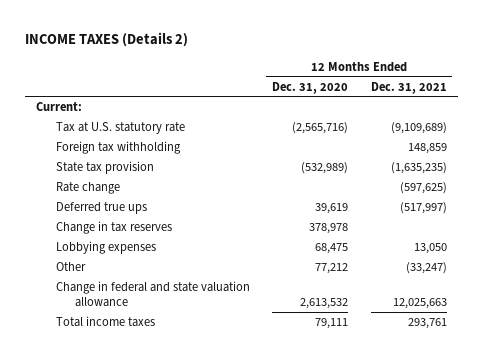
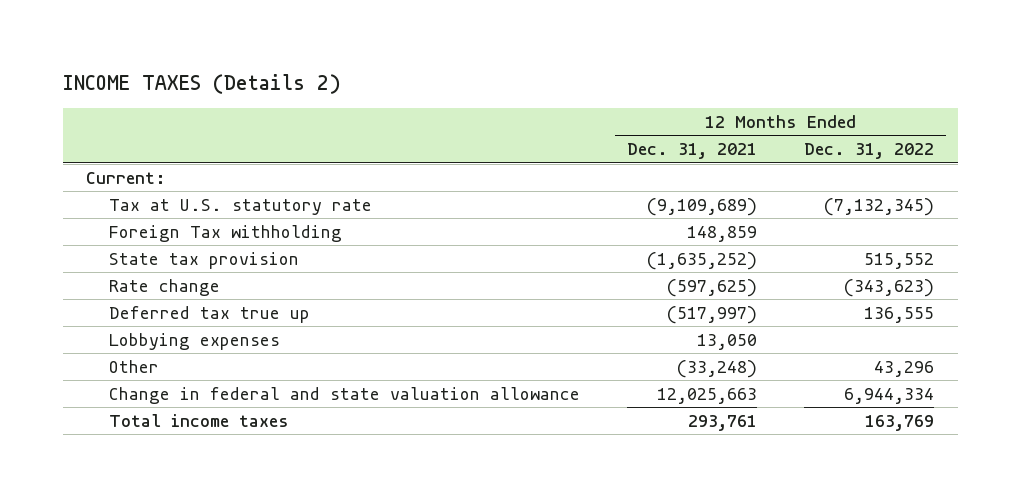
[272,81,349,94] Dec. 31, 2020 -> none
none -> [804,143,935,160] Dec. 31, 2022
[55,140,181,154] Foreign tax withholding -> [109,224,343,242] Foreign Tax withholding
[390,161,447,174] (1,635,235) -> [647,251,758,270] (1,635,252)
[55,220,172,234] Change in tax reserves -> none
[55,201,147,214] Deferred true ups -> [109,305,311,323] Deferred tax true up
[405,261,447,274] (33,247) -> [677,359,758,378] (33,248)

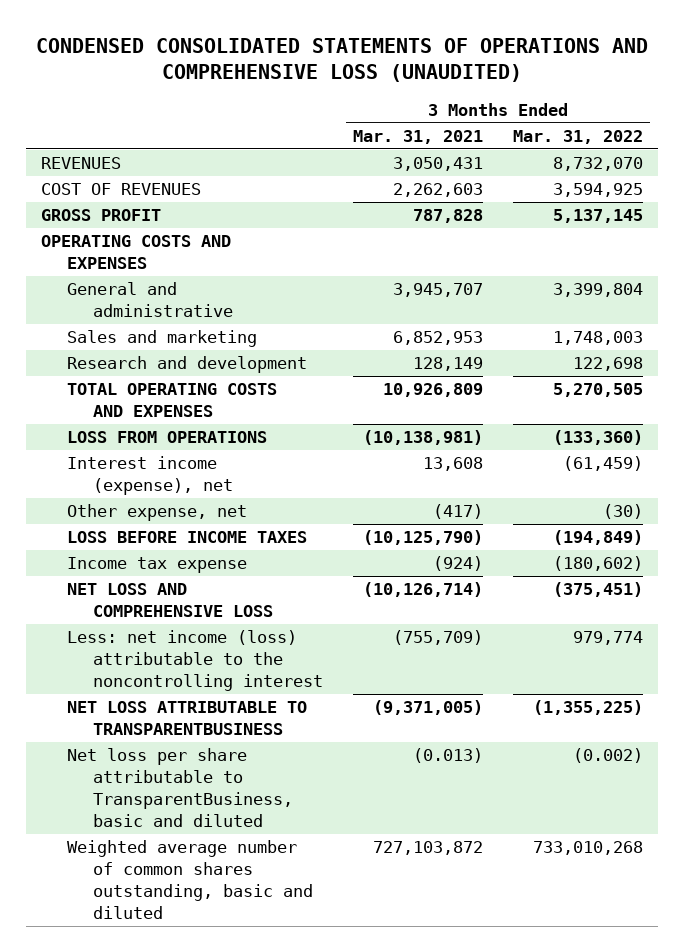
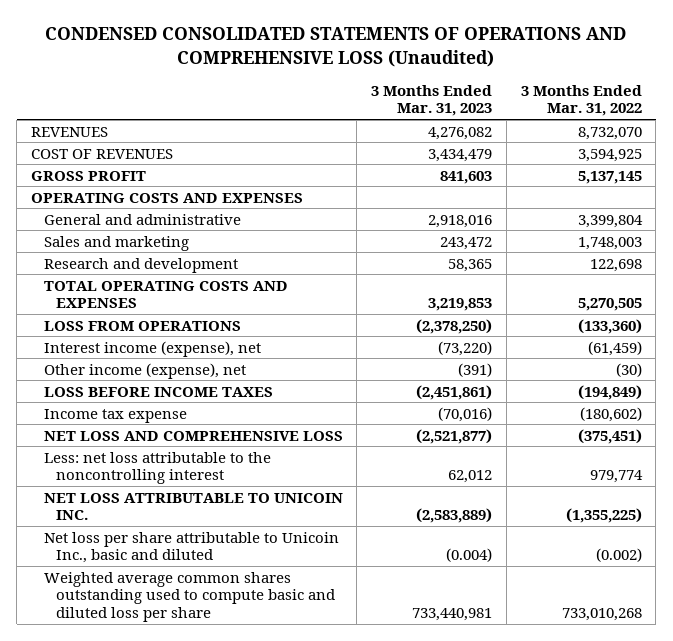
[36,37,649,83] CONDENSED CONSOLIDATED STATEMENTS OF OPERATIONS AND COMPREHENSIVE LOSS (UNAUDITED) -> [45,27,627,67] CONDENSED CONSOLIDATED STATEMENTS OF OPERATIONS AND COMPREHENSIVE LOSS (Unaudited)
[353,129,484,144] Mar. 31, 2021 -> none
none -> [371,84,493,117] 3 Months Ended Mar. 31, 2023
[67,504,248,522] Other expense, net -> [43,362,246,379] Other income (expense), net
[67,630,324,692] Less: net income (loss) attributable to the noncontrolling interest -> [43,451,271,485] Less: net loss attributable to the noncontrolling interest
[67,701,308,736] NET LOSS ATTRIBUTABLE TO TRANSPARENTBUSINESS -> [43,492,343,521] NET LOSS ATTRIBUTABLE TO UNICOIN INC.
[67,748,294,828] Net loss per share attributable to TransparentBusiness, basic and diluted -> [43,531,339,564] Net loss per share attributable to Unicoin Inc., basic and diluted
[67,840,314,920] Weighted average number of common shares outstanding, basic and diluted -> [43,571,336,623] Weighted average common shares outstanding used to compute basic and diluted loss per share

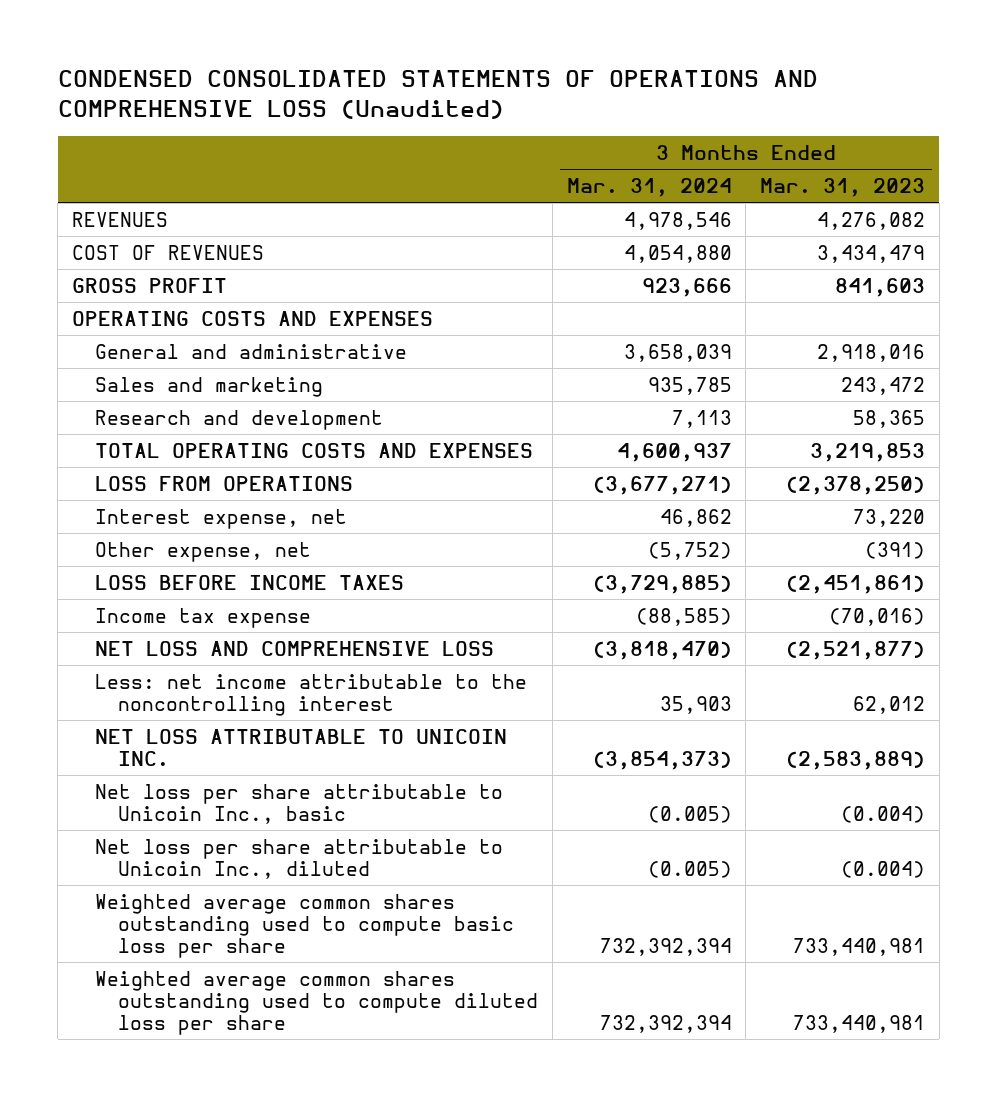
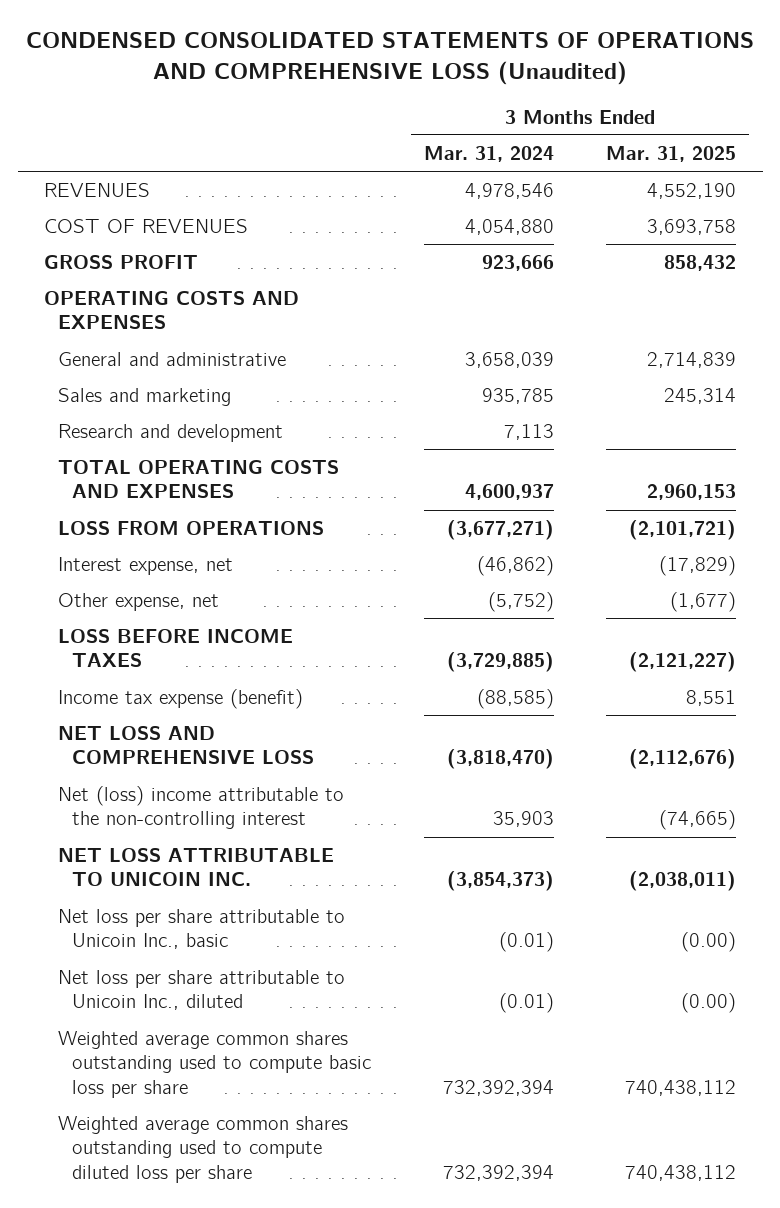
[759,177,925,197] Mar. 31, 2023 -> none
none -> [606,145,737,162] Mar. 31, 2025
[659,508,732,527] 46,862 -> [476,555,554,576] (46,862)
[94,607,311,628] Income tax expense -> [58,688,304,709] Income tax expense (benefit)
[94,673,527,717] Less: net income attributable to the noncontrolling interest -> [58,785,345,830] Net (loss) income attributable to the non-controlling interest
[647,806,732,824] (0.005) -> [498,932,554,953] (0.01)
[647,861,732,879] (0.005) -> [498,993,554,1014] (0.01)

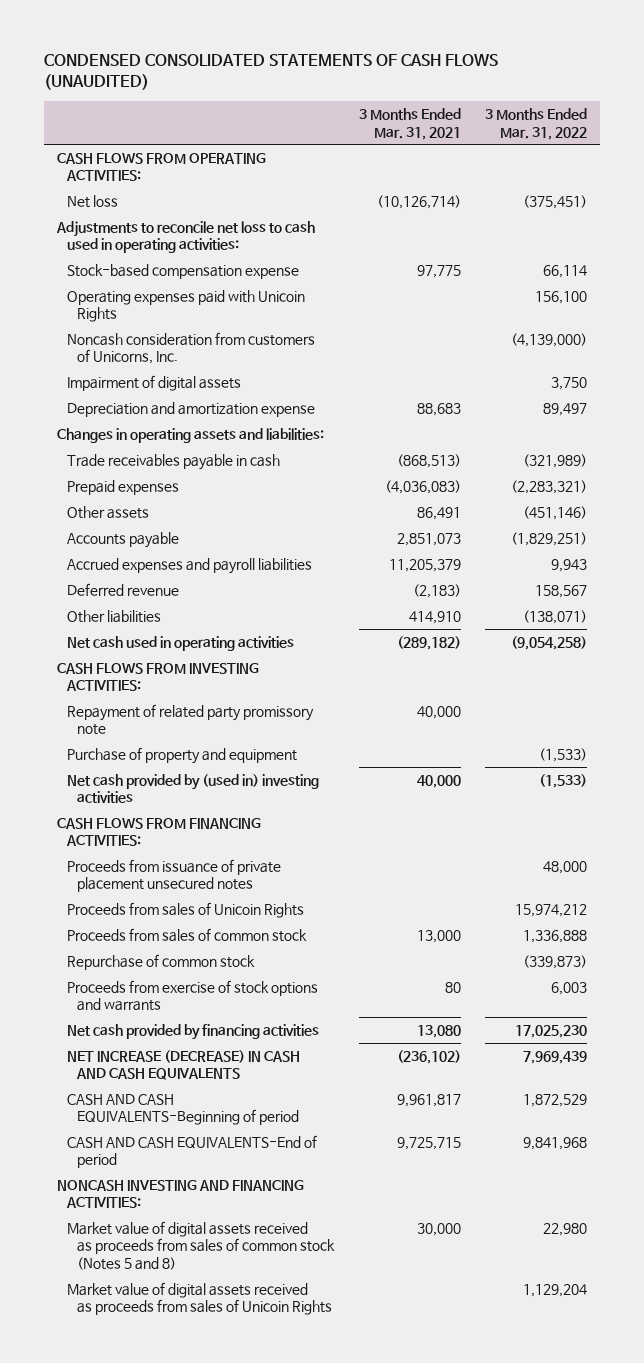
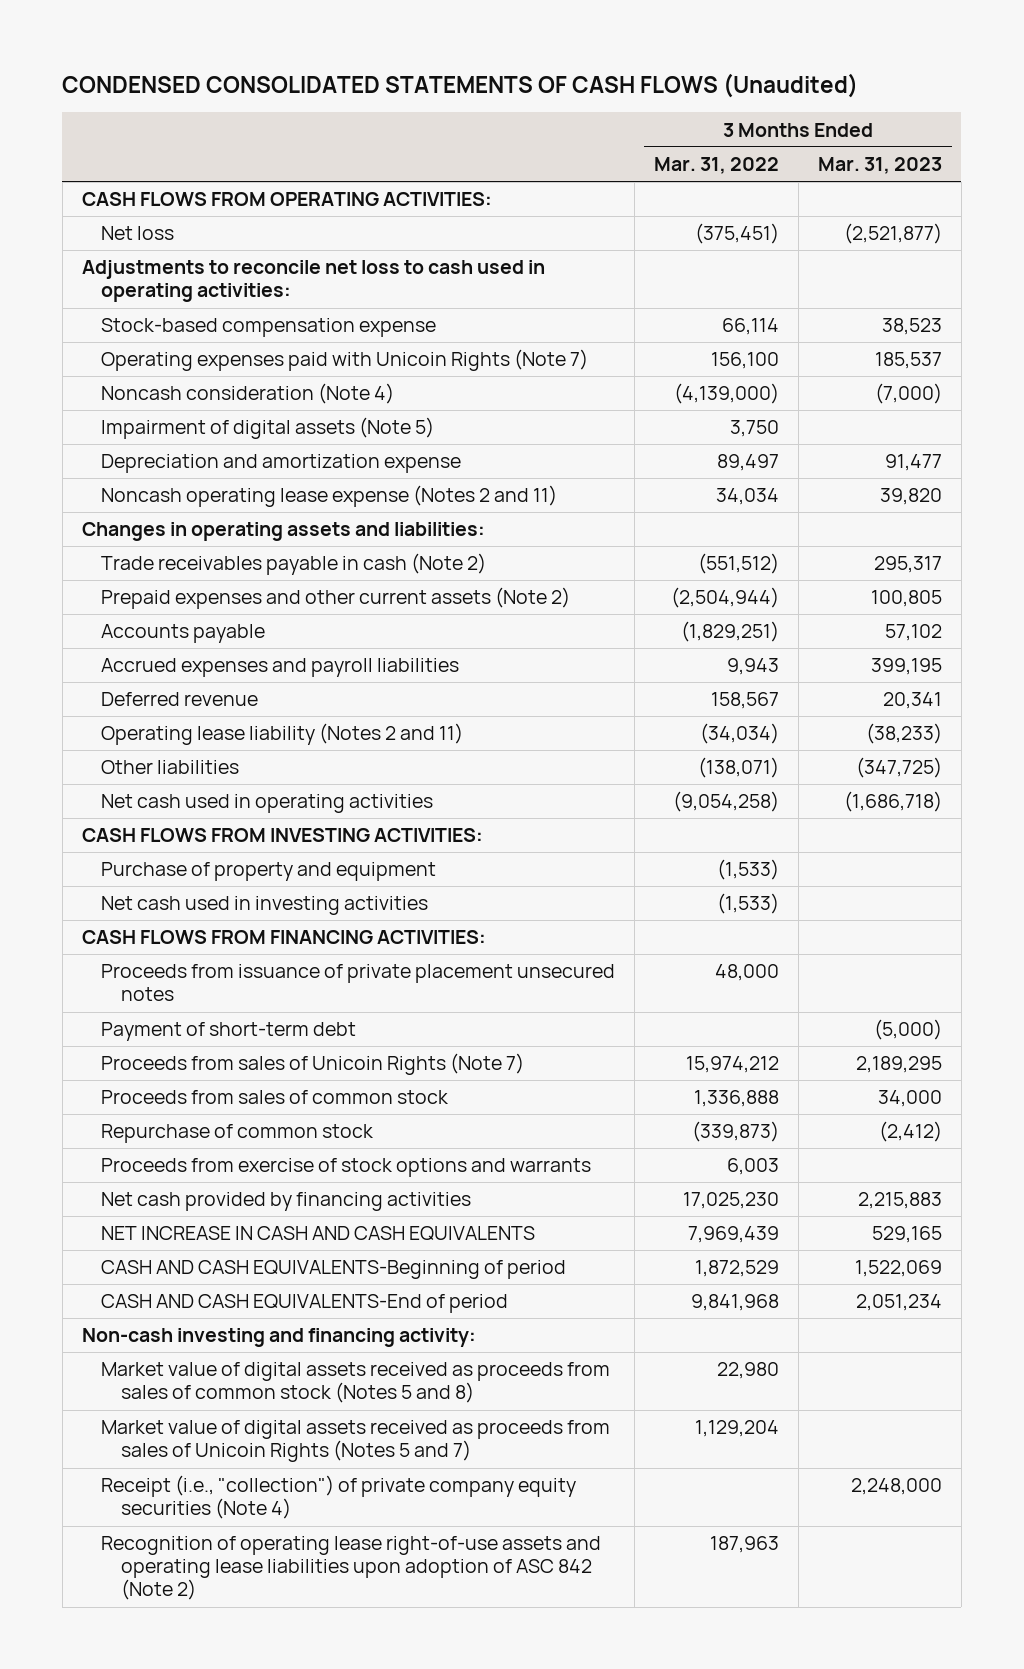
[44,53,499,91] CONDENSED CONSOLIDATED STATEMENTS OF CASH FLOWS (UNAUDITED) -> [62,72,859,98] CONDENSED CONSOLIDATED STATEMENTS OF CASH FLOWS (Unaudited)
[358,107,461,140] 3 Months Ended Mar. 31, 2021 -> none
none -> [817,157,942,175] Mar. 31, 2023
[66,289,305,323] Operating expenses paid with Unicoin Rights -> [101,349,589,372] Operating expenses paid with Unicoin Rights (Note 7)
[66,331,315,365] Noncash consideration from customers of Unicorns, Inc. -> [101,383,395,405] Noncash consideration (Note 4)
[66,374,241,391] Impairment of digital assets -> [101,417,435,440] Impairment of digital assets (Note 5)
none -> [101,485,558,508] Noncash operating lease expense (Notes 2 and 11)
[66,479,179,495] Prepaid expenses -> none
[66,505,149,519] Other assets -> none
[66,453,280,470] Trade receivables payable in cash -> [101,553,487,576] Trade receivables payable in cash (Note 2)
[523,453,588,468] (321,989) -> [698,553,780,575] (551,512)
none -> [101,587,571,610] Prepaid expenses and other current assets (Note 2)
none -> [101,723,464,746] Operating lease liability (Notes 2 and 11)
[66,703,314,736] Repayment of related party promissory note -> none
[66,773,319,804] Net cash provided by (used in) investing activities -> [101,896,429,916] Net cash used in investing activities
none -> [101,1022,357,1042] Payment of short-term debt
[66,901,304,918] Proceeds from sales of Unicoin Rights -> [101,1053,525,1076] Proceeds from sales of Unicoin Rights (Note 7)
[66,1049,300,1081] NET INCREASE (DECREASE) IN CASH AND CASH EQUIVALENTS -> [101,1226,536,1241] NET INCREASE IN CASH AND CASH EQUIVALENTS
[56,1179,304,1209] NONCASH INVESTING AND FINANCING ACTIVITIES: -> [81,1328,476,1348] Non-cash investing and financing activity:
[66,1281,333,1316] Market value of digital assets received as proceeds from sales of Unicoin Rights -> [101,1420,611,1463] Market value of digital assets received as proceeds from sales of Unicoin Rights (Notes 5 and 7)
none -> [101,1475,577,1520] Receipt (i.e., "collection") of private company equity securities (Note 4)
none -> [101,1536,602,1601] Recognition of operating lease right-of-use assets and operating lease liabilities upon adoption of ASC 842 (Note 2)

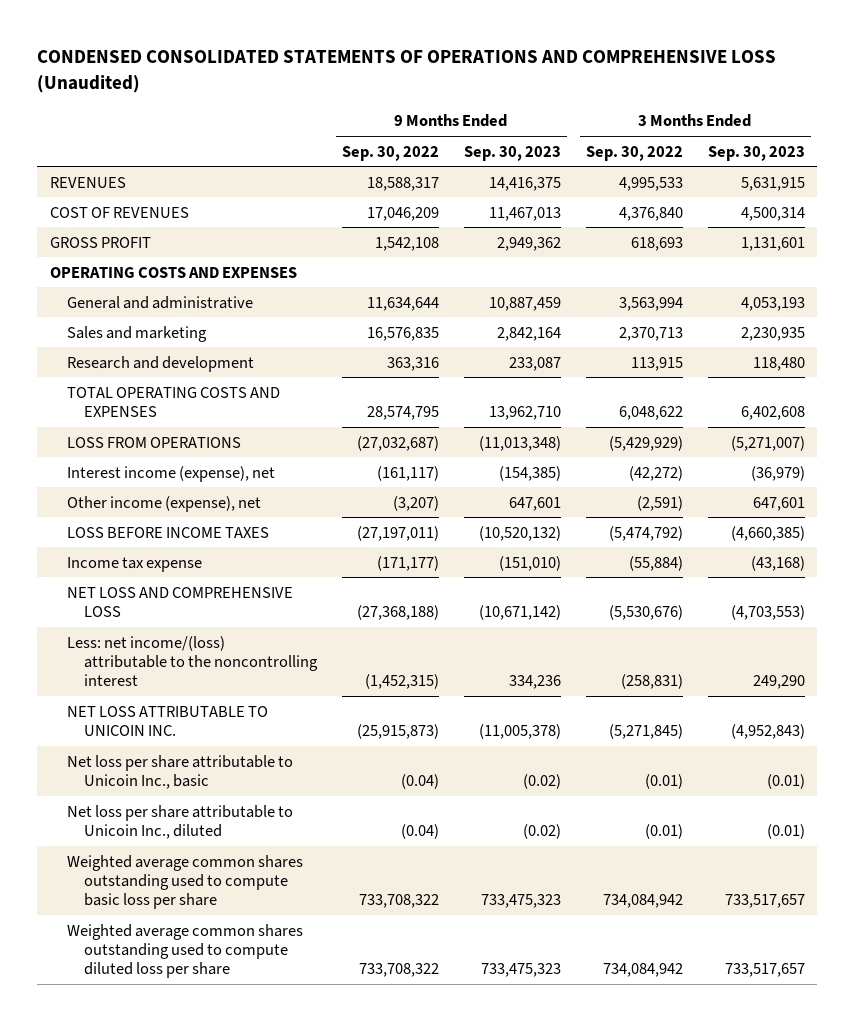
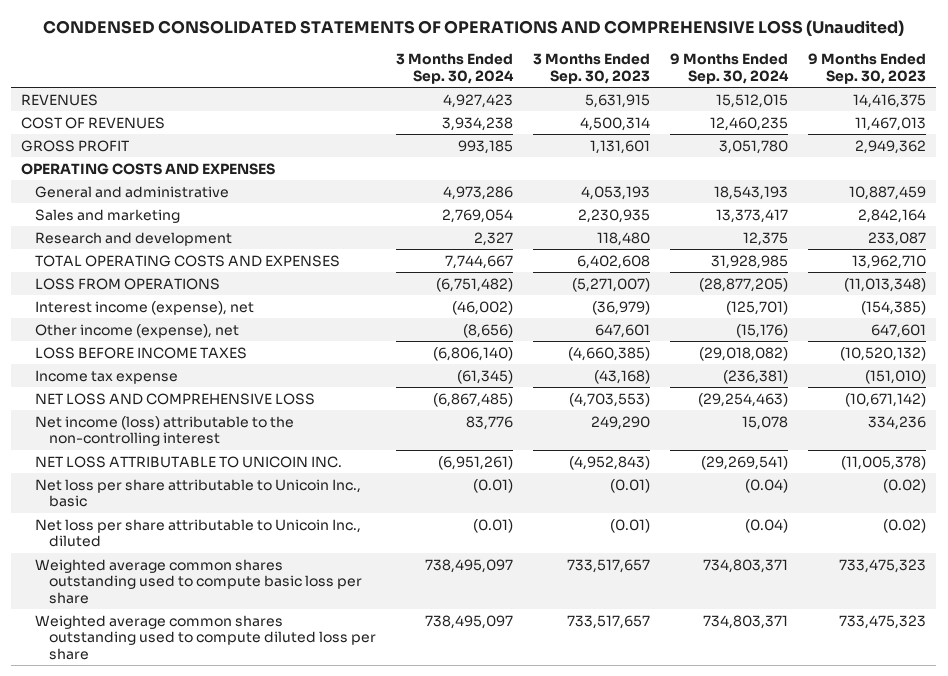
[342,145,440,161] Sep. 30, 2022 -> none
[585,145,683,161] Sep. 30, 2022 -> none
none -> [395,53,514,84] 3 Months Ended Sep. 30, 2024
none -> [669,53,789,84] 9 Months Ended Sep. 30, 2024
[67,635,319,687] Less: net income/(loss) attributable to the noncontrolling interest -> [34,415,294,447] Net income (loss) attributable to the non-controlling interest

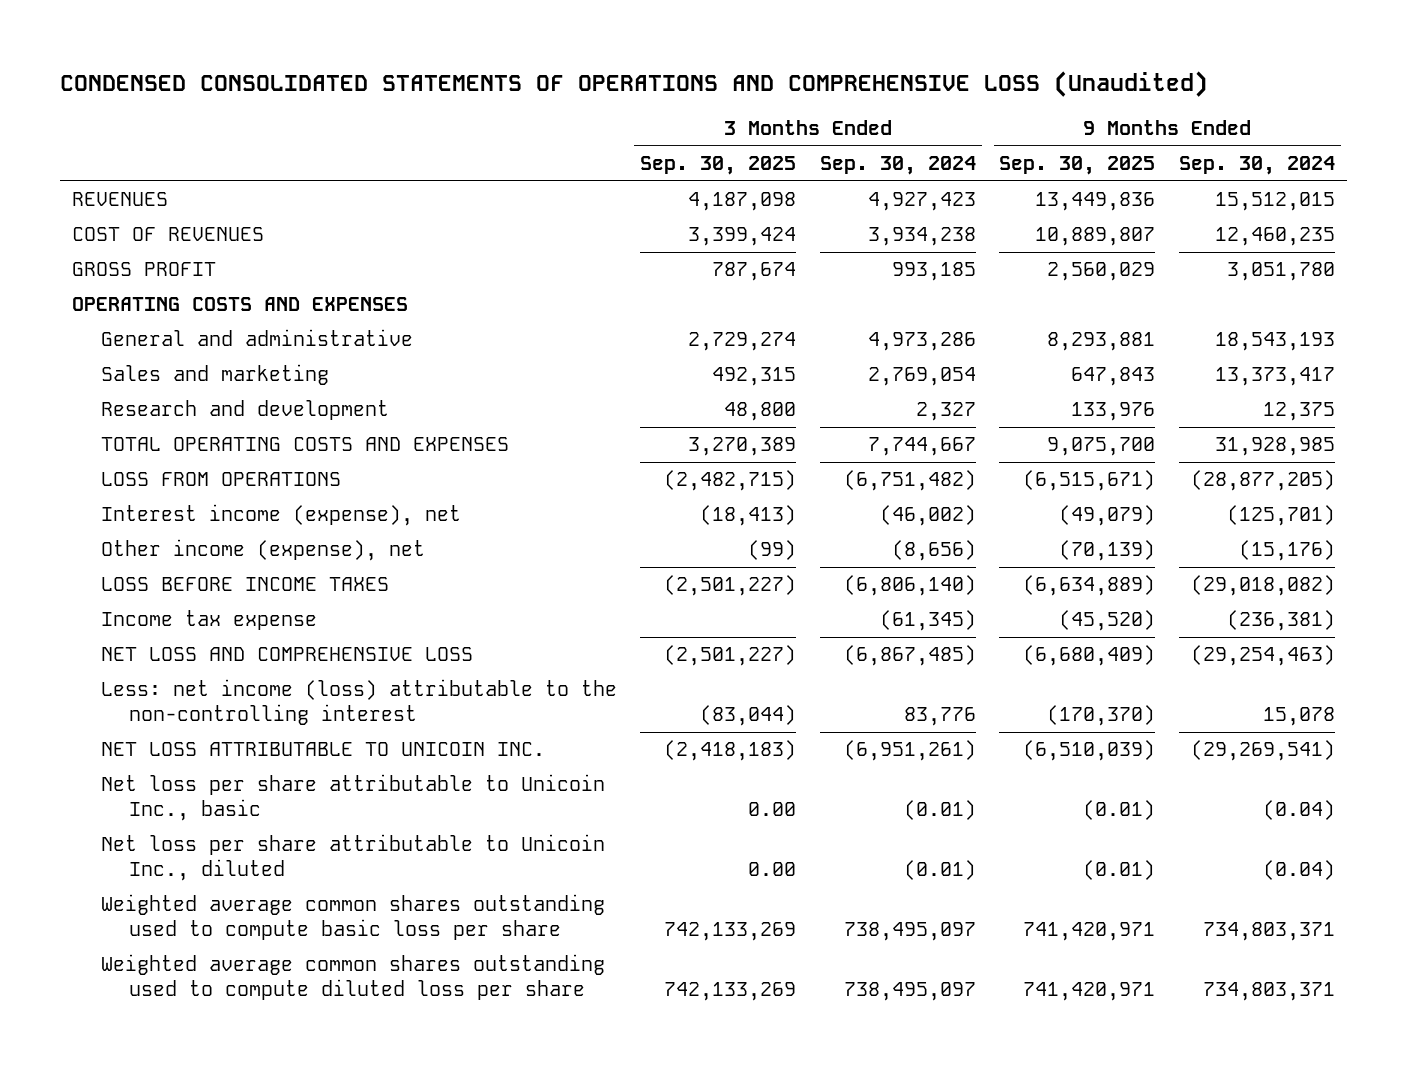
[532,53,650,84] 3 Months Ended Sep. 30, 2023 -> none
[808,53,927,84] 9 Months Ended Sep. 30, 2023 -> none
none -> [640,155,797,175] Sep. 30, 2025
none -> [999,155,1156,175] Sep. 30, 2025
[34,415,294,447] Net income (loss) attributable to the non-controlling interest -> [100,679,617,725] Less: net income (loss) attributable to the non-controlling interest

